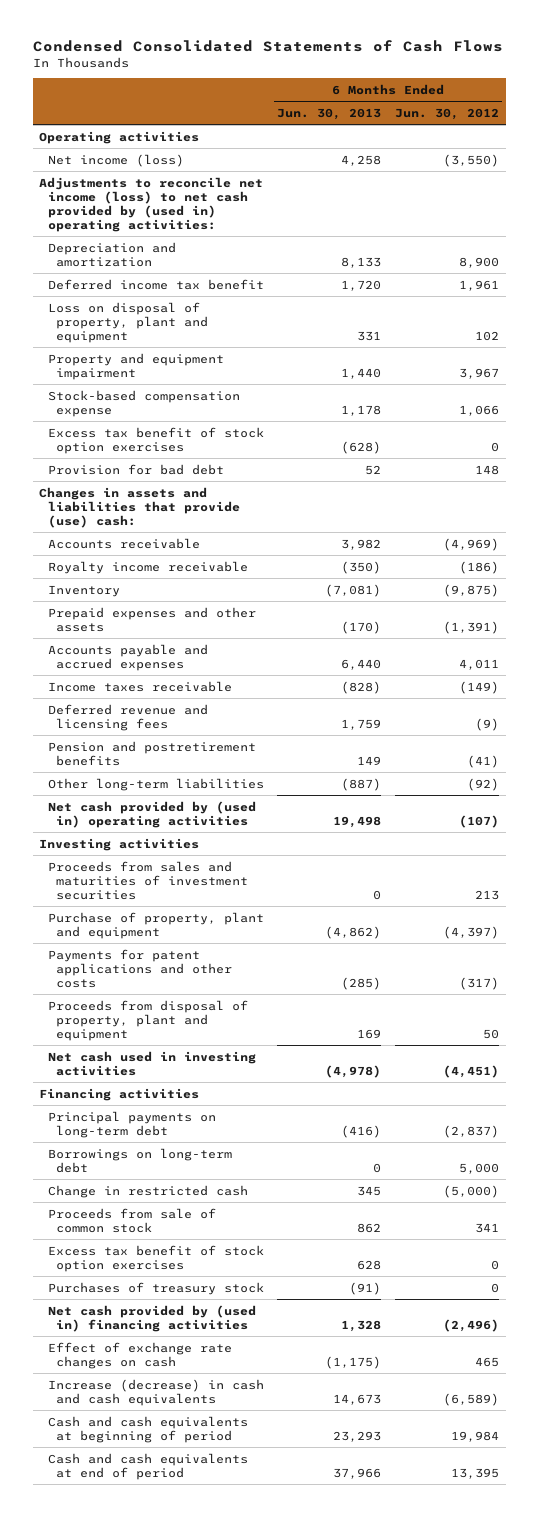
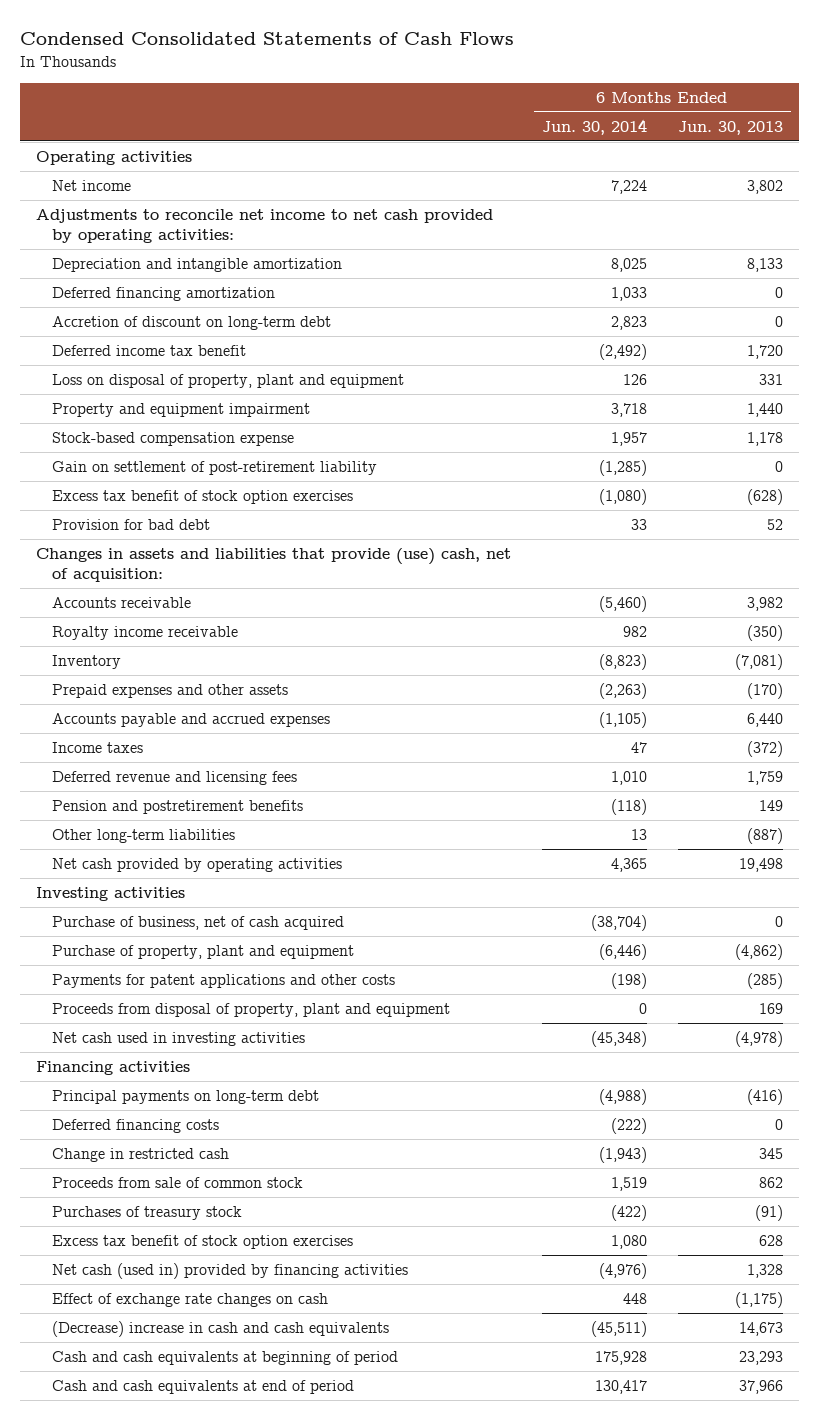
[394,107,499,120] Jun. 30, 2012 -> none
none -> [541,118,647,135] Jun. 30, 2014
[47,153,184,167] Net income (loss) -> [52,179,132,191] Net income
[341,154,382,166] 4,258 -> [747,179,784,194] 3,802
[39,176,264,232] Adjustments to reconcile net income (loss) to net cash provided by (used in) operating activities: -> [35,208,493,243] Adjustments to reconcile net income to net cash provided by operating activities:
[47,241,176,267] Depreciation and amortization -> [52,257,343,272] Depreciation and intangible amortization
none -> [52,286,276,301] Deferred financing amortization
none -> [52,315,332,330] Accretion of discount on long-term debt
none -> [52,460,378,475] Gain on settlement of post-retirement liability
[39,486,240,528] Changes in assets and liabilities that provide (use) cash: -> [35,547,511,582] Changes in assets and liabilities that provide (use) cash, net of acquisition:
[47,680,232,692] Income taxes receivable -> [52,741,144,753] Income taxes
[341,680,382,694] (828) -> [747,740,784,757] (372)
[47,800,256,828] Net cash provided by (used in) operating activities -> [52,857,343,872] Net cash provided by operating activities
[47,860,249,900] Proceeds from sales and maturities of investment securities -> none
none -> [52,915,345,930] Purchase of business, net of cash acquired
[47,1147,232,1173] Borrowings on long-term debt -> none
none -> [52,1118,220,1133] Deferred financing costs
[47,1244,264,1272] Excess tax benefit of stock option exercises -> [52,1234,354,1249] Excess tax benefit of stock option exercises
[47,1304,256,1332] Net cash provided by (used in) financing activities -> [52,1262,409,1279] Net cash (used in) provided by financing activities
[47,1378,264,1406] Increase (decrease) in cash and cash equivalents -> [52,1320,390,1337] (Decrease) increase in cash and cash equivalents

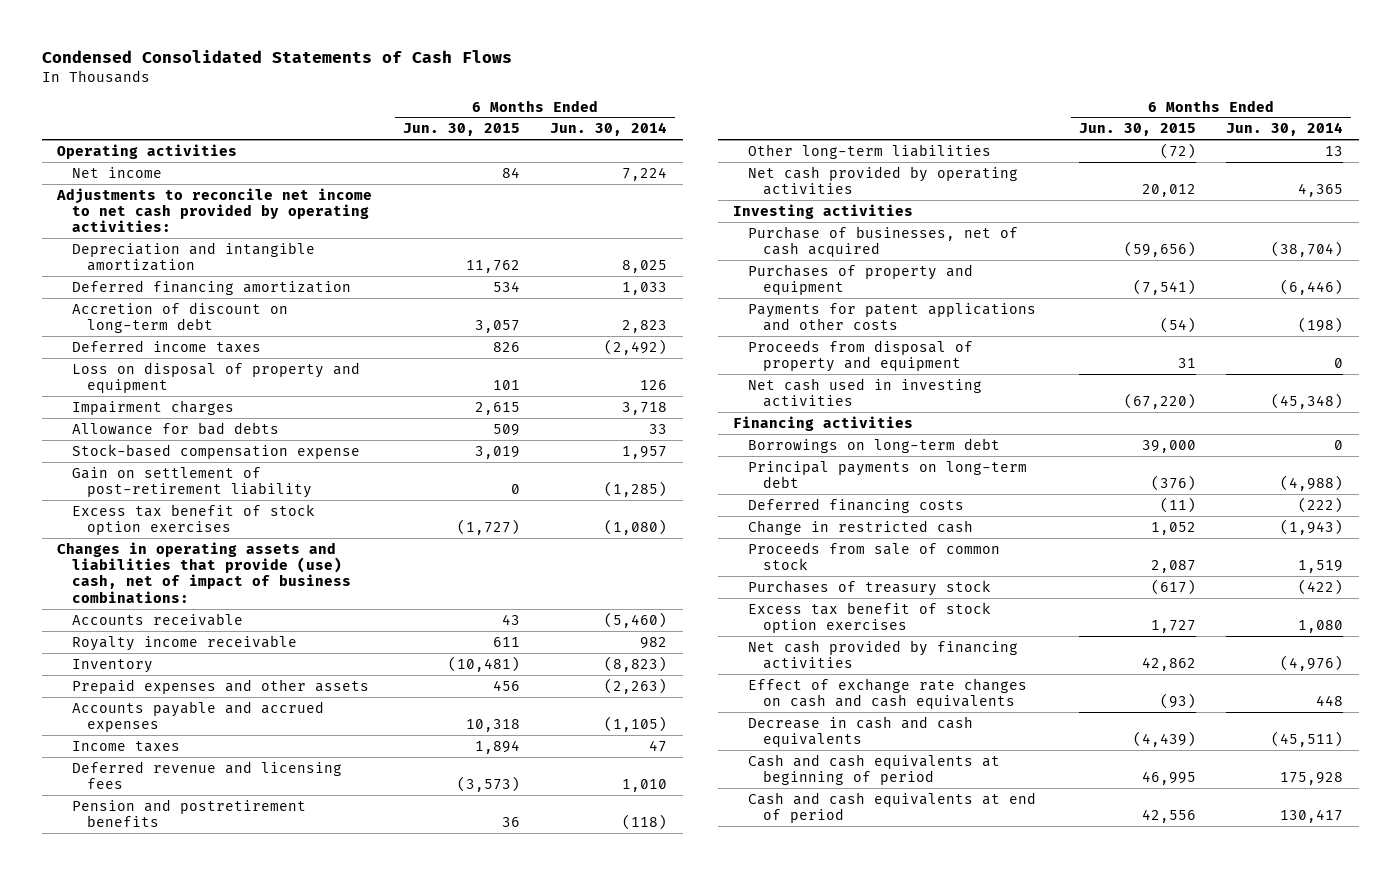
[678,120,784,135] Jun. 30, 2013 -> none
none -> [402,123,520,137] Jun. 30, 2015
[52,344,247,356] Deferred income tax benefit -> [72,339,262,353] Deferred income taxes
[52,373,405,388] Loss on disposal of property, plant and equipment -> [72,361,361,394] Loss on disposal of property and equipment
[52,402,311,417] Property and equipment impairment -> [72,399,235,415] Impairment charges
none -> [72,421,280,435] Allowance for bad debts
[52,518,211,530] Provision for bad debt -> none
[35,547,511,582] Changes in assets and liabilities that provide (use) cash, net of acquisition: -> [56,541,352,603] Changes in operating assets and liabilities that provide (use) cash, net of impact of business combinations:
[52,915,345,930] Purchase of business, net of cash acquired -> [748,225,1019,258] Purchase of businesses, net of cash acquired
[52,944,355,959] Purchase of property, plant and equipment -> [748,263,974,296] Purchases of property and equipment
[52,1002,451,1017] Proceeds from disposal of property, plant and equipment -> [748,339,974,373] Proceeds from disposal of property and equipment
none -> [748,437,1001,453] Borrowings on long-term debt
[52,1262,409,1279] Net cash (used in) provided by financing activities -> [748,639,1019,670] Net cash provided by financing activities
[52,1292,329,1307] Effect of exchange rate changes on cash -> [748,677,1028,710] Effect of exchange rate changes on cash and cash equivalents
[52,1320,390,1337] (Decrease) increase in cash and cash equivalents -> [748,715,974,748] Decrease in cash and cash equivalents

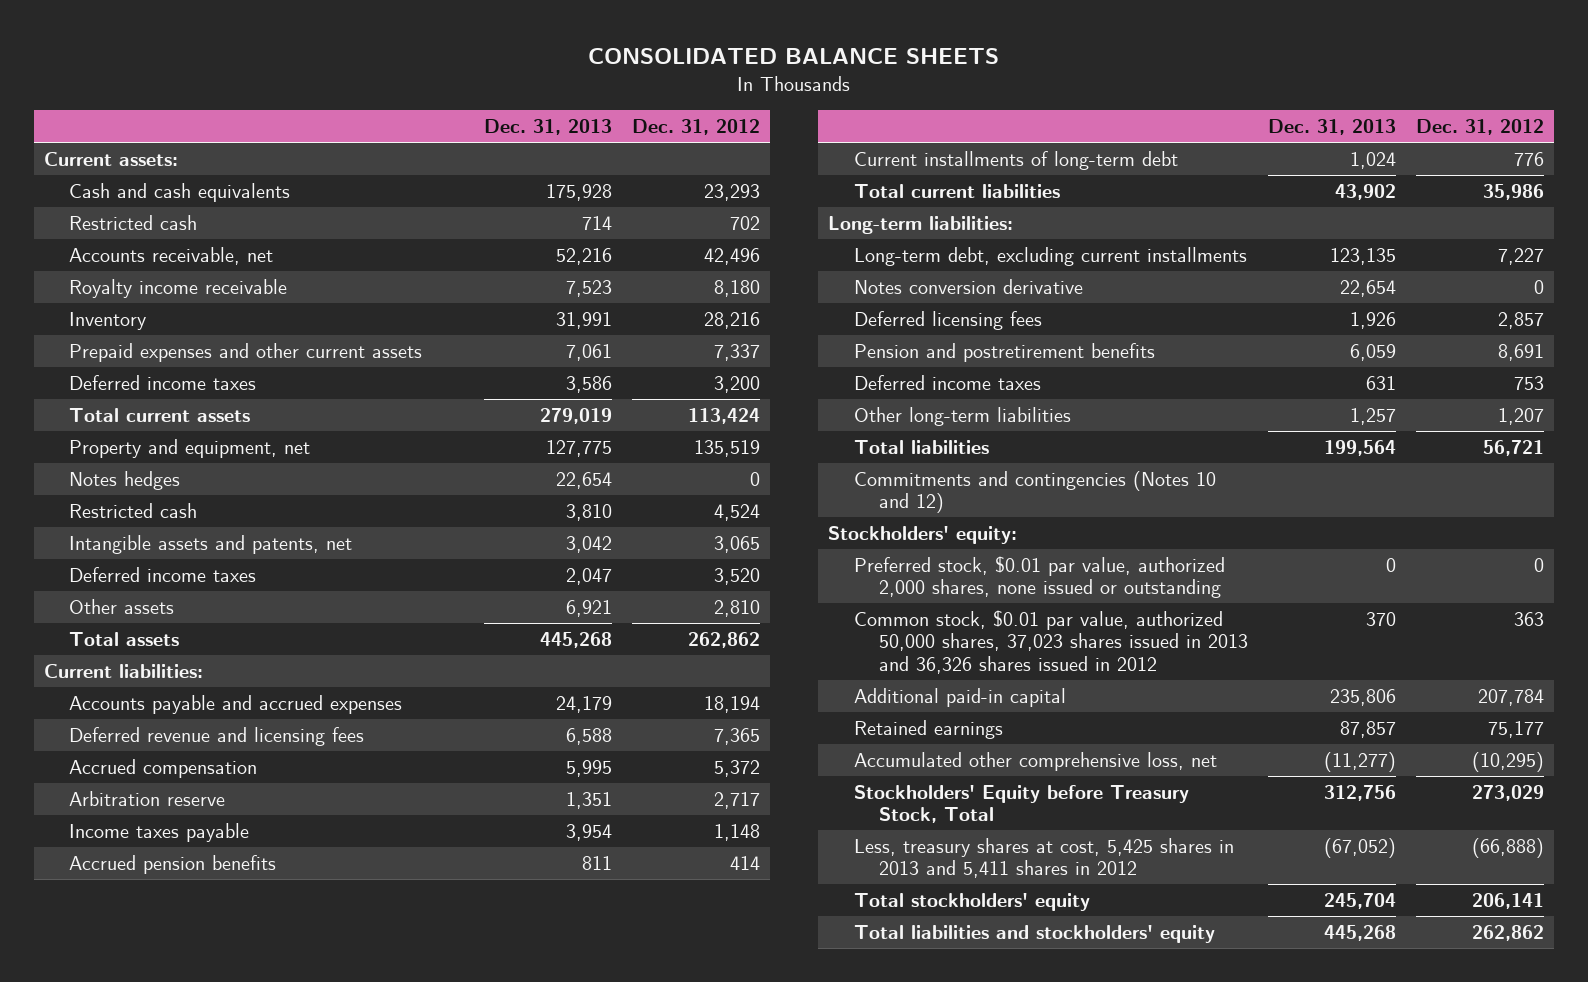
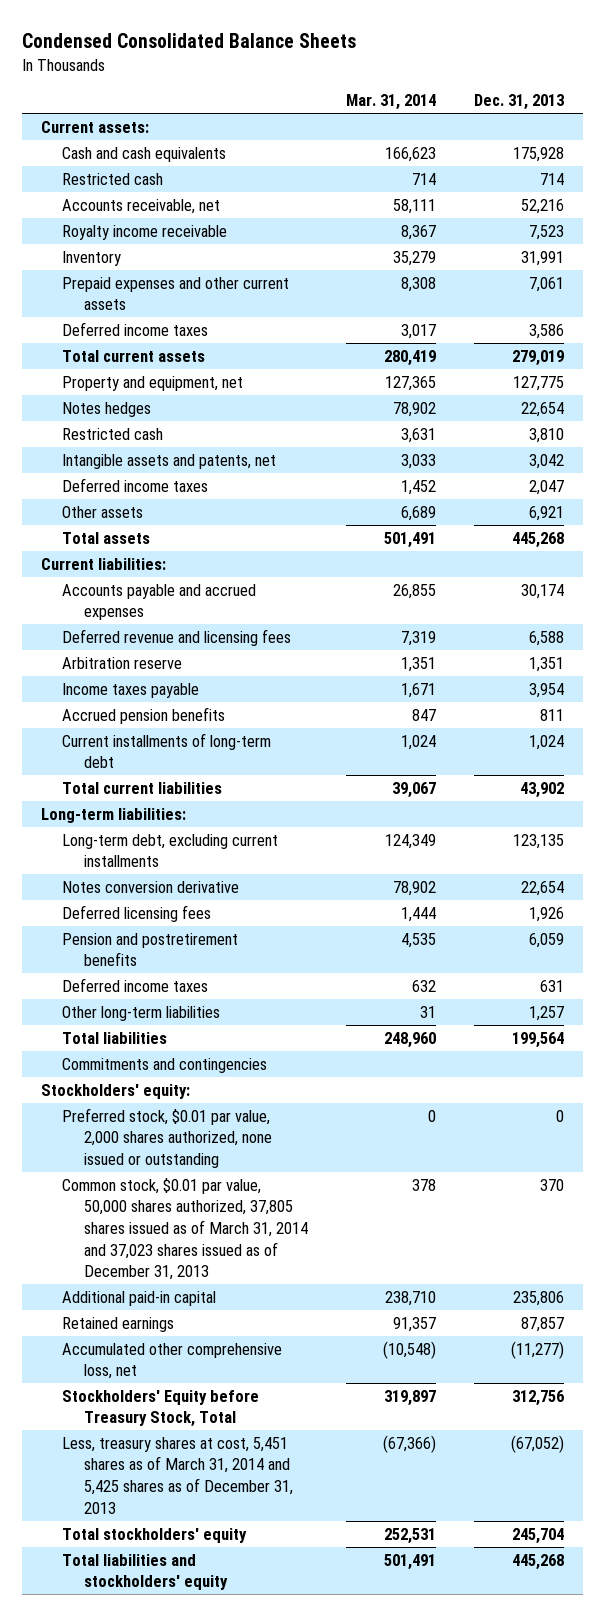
[588,48,1000,65] CONSOLIDATED BALANCE SHEETS -> [21,32,356,48] Condensed Consolidated Balance Sheets
[631,118,760,135] Dec. 31, 2012 -> none
none -> [345,94,436,111] Mar. 31, 2014
[555,695,612,713] 24,179 -> [520,583,564,599] 30,174
[69,758,258,778] Accrued compensation -> none
[853,470,1216,514] Commitments and contingencies (Notes 10 and 12) -> [62,1057,268,1073] Commitments and contingencies
[853,555,1225,599] Preferred stock, $0.01 par value, authorized 2,000 shares, none issued or outstanding -> [62,1107,272,1169] Preferred stock, $0.01 par value, 2,000 shares authorized, none issued or outstanding
[853,609,1249,674] Common stock, $0.01 par value, authorized 50,000 shares, 37,023 shares issued in 2013 and 36,326 shares issued in 2012 -> [62,1177,308,1281] Common stock, $0.01 par value, 50,000 shares authorized, 37,805 shares issued as of March 31, 2014 and 37,023 shares issued as of December 31, 2013
[853,837,1234,879] Less, treasury shares at cost, 5,425 shares in 2013 and 5,411 shares in 2012 -> [62,1436,293,1514] Less, treasury shares at cost, 5,451 shares as of March 31, 2014 and 5,425 shares as of December 31, 2013

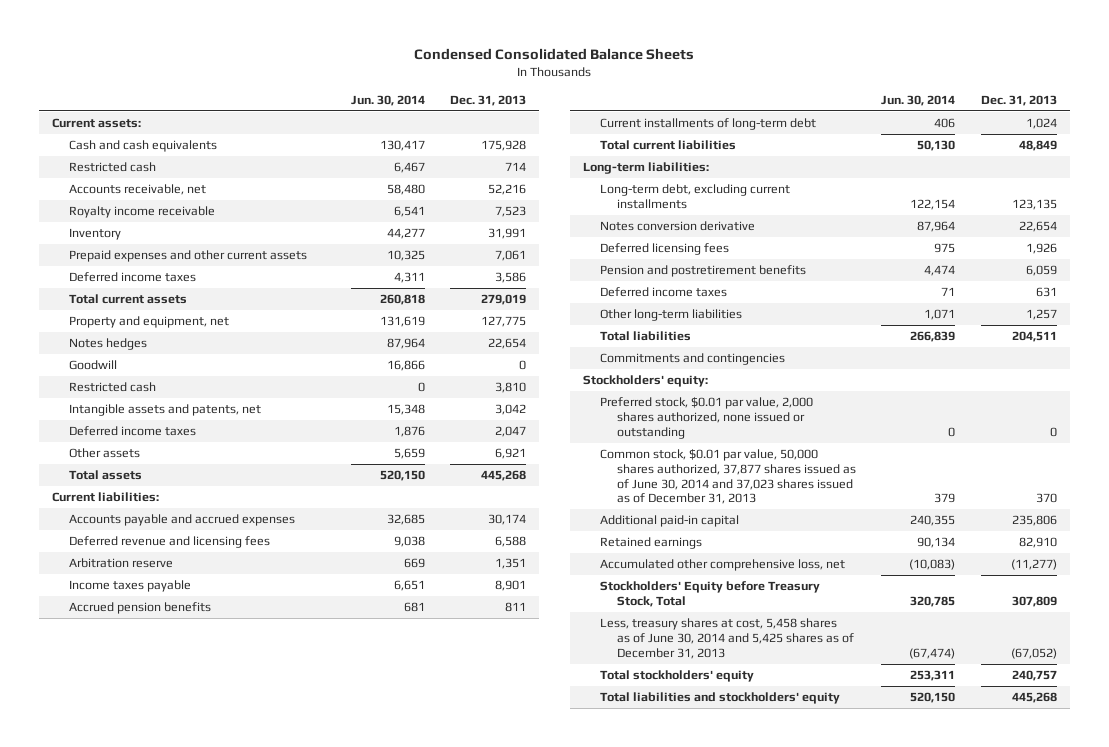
[345,94,436,111] Mar. 31, 2014 -> none
none -> [350,94,425,106] Jun. 30, 2014
none -> [69,360,118,371] Goodwill
[528,682,564,698] 3,954 -> [495,580,527,592] 8,901
[519,781,564,798] 43,902 -> [1018,140,1057,152] 48,849
[511,1031,564,1048] 199,564 -> [1011,331,1057,343] 204,511
[62,1177,308,1281] Common stock, $0.01 par value, 50,000 shares authorized, 37,805 shares issued as of March 31, 2014 and 37,023 shares issued as of December 31, 2013 -> [599,449,856,505] Common stock, $0.01 par value, 50,000 shares authorized, 37,877 shares issued as of June 30, 2014 and 37,023 shares issued as of December 31, 2013
[520,1316,564,1332] 87,857 -> [1018,537,1057,549] 82,910
[511,1389,564,1406] 312,756 -> [1011,595,1057,607] 307,809
[62,1436,293,1514] Less, treasury shares at cost, 5,451 shares as of March 31, 2014 and 5,425 shares as of December 31, 2013 -> [599,618,854,659] Less, treasury shares at cost, 5,458 shares as of June 30, 2014 and 5,425 shares as of December 31, 2013
[511,1527,564,1544] 245,704 -> [1011,670,1057,682] 240,757

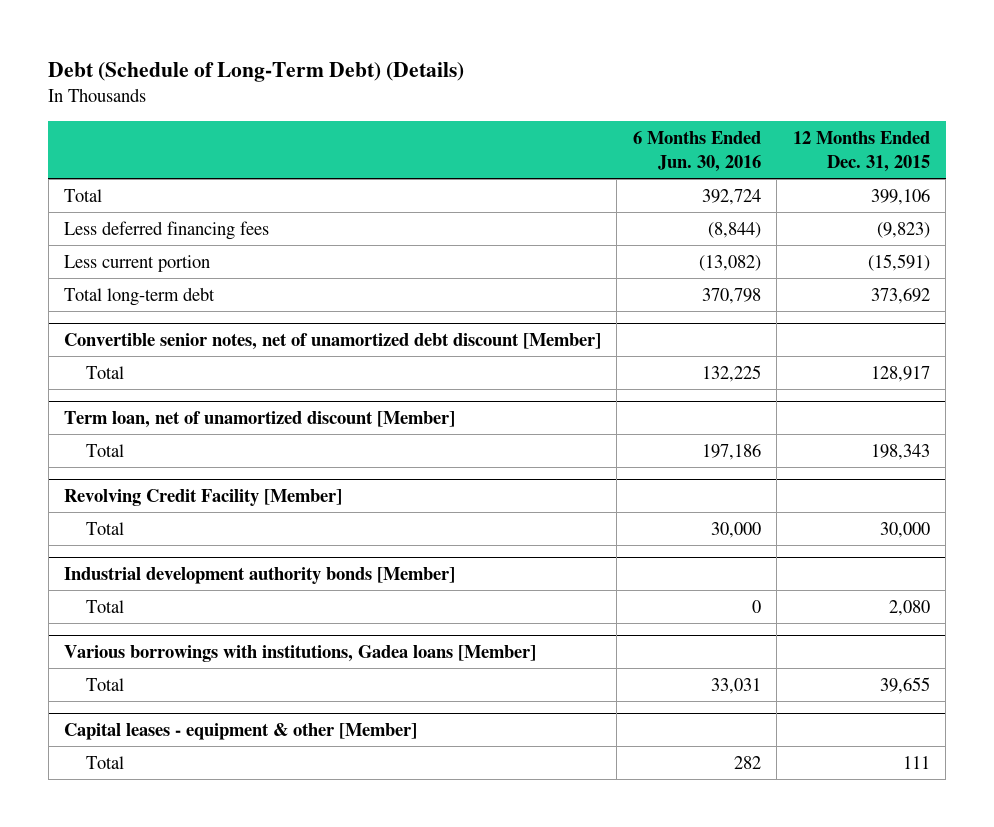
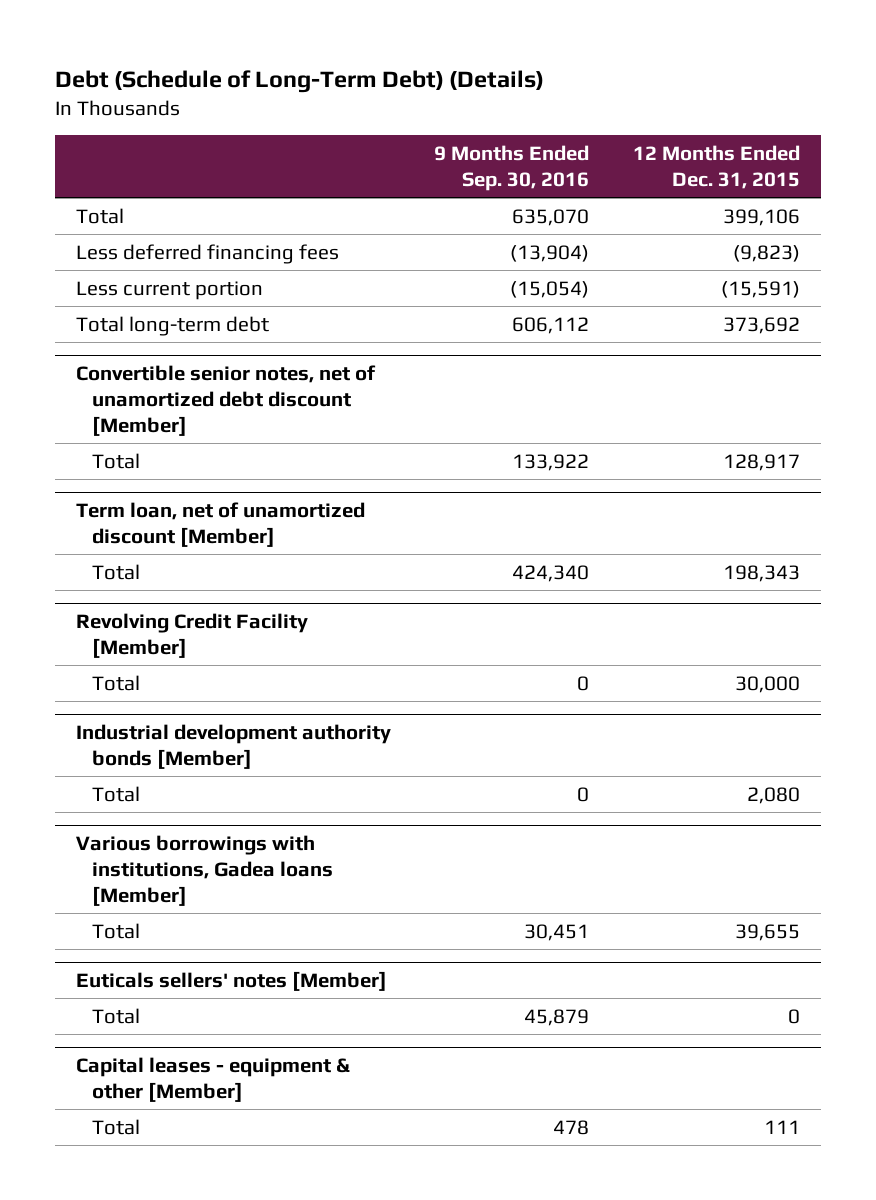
[632,130,761,173] 6 Months Ended Jun. 30, 2016 -> none
none -> [434,144,590,191] 9 Months Ended Sep. 30, 2016
none -> [76,970,388,991] Euticals sellers' notes [Member]
none -> [91,1007,140,1024] Total

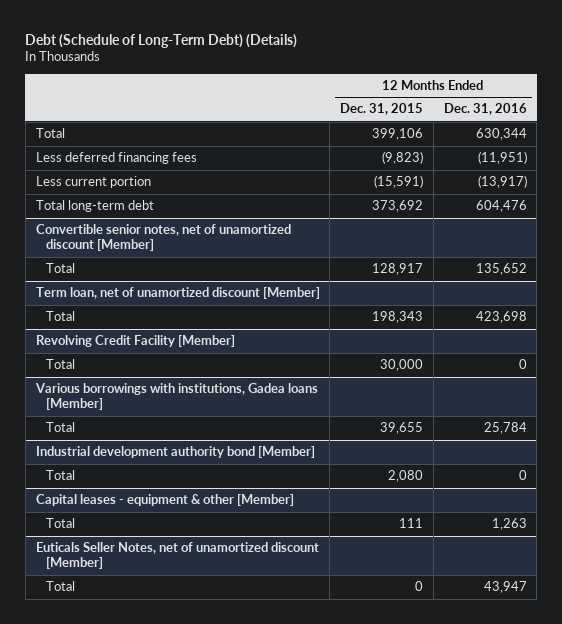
[434,144,590,191] 9 Months Ended Sep. 30, 2016 -> none
none -> [443,103,527,116] Dec. 31, 2016
[76,364,377,436] Convertible senior notes, net of unamortized debt discount [Member] -> [35,224,291,252] Convertible senior notes, net of unamortized discount [Member]
[76,723,392,769] Industrial development authority bonds [Member] -> none
[91,785,140,802] Total -> none
[76,970,388,991] Euticals sellers' notes [Member] -> none
none -> [35,446,315,459] Industrial development authority bond [Member]
[787,1008,800,1024] 0 -> [388,470,424,483] 2,080
none -> [35,542,319,570] Euticals Seller Notes, net of unamortized discount [Member]
none -> [46,581,76,592] Total

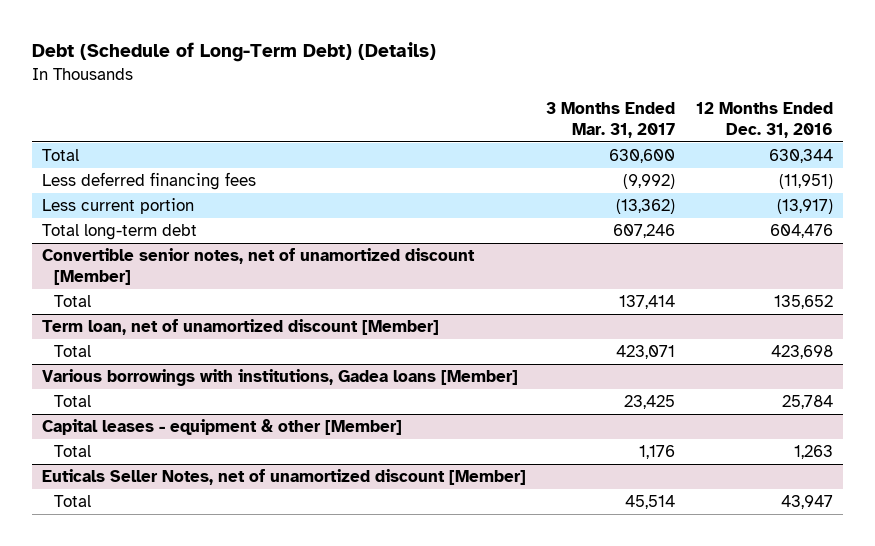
[340,103,424,116] Dec. 31, 2015 -> none
none -> [546,102,676,138] 3 Months Ended Mar. 31, 2017
[35,335,235,348] Revolving Credit Facility [Member] -> none
[46,359,76,370] Total -> none
[35,446,315,459] Industrial development authority bond [Member] -> none
[46,470,76,481] Total -> none

